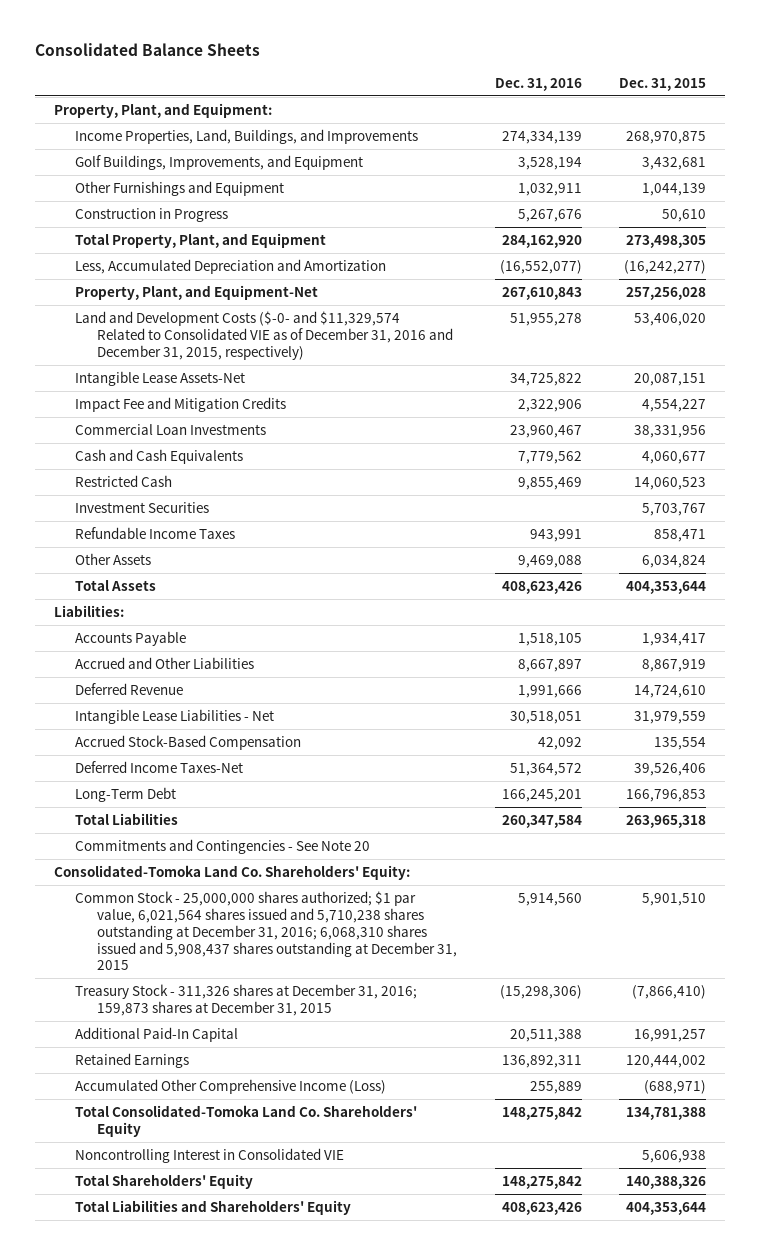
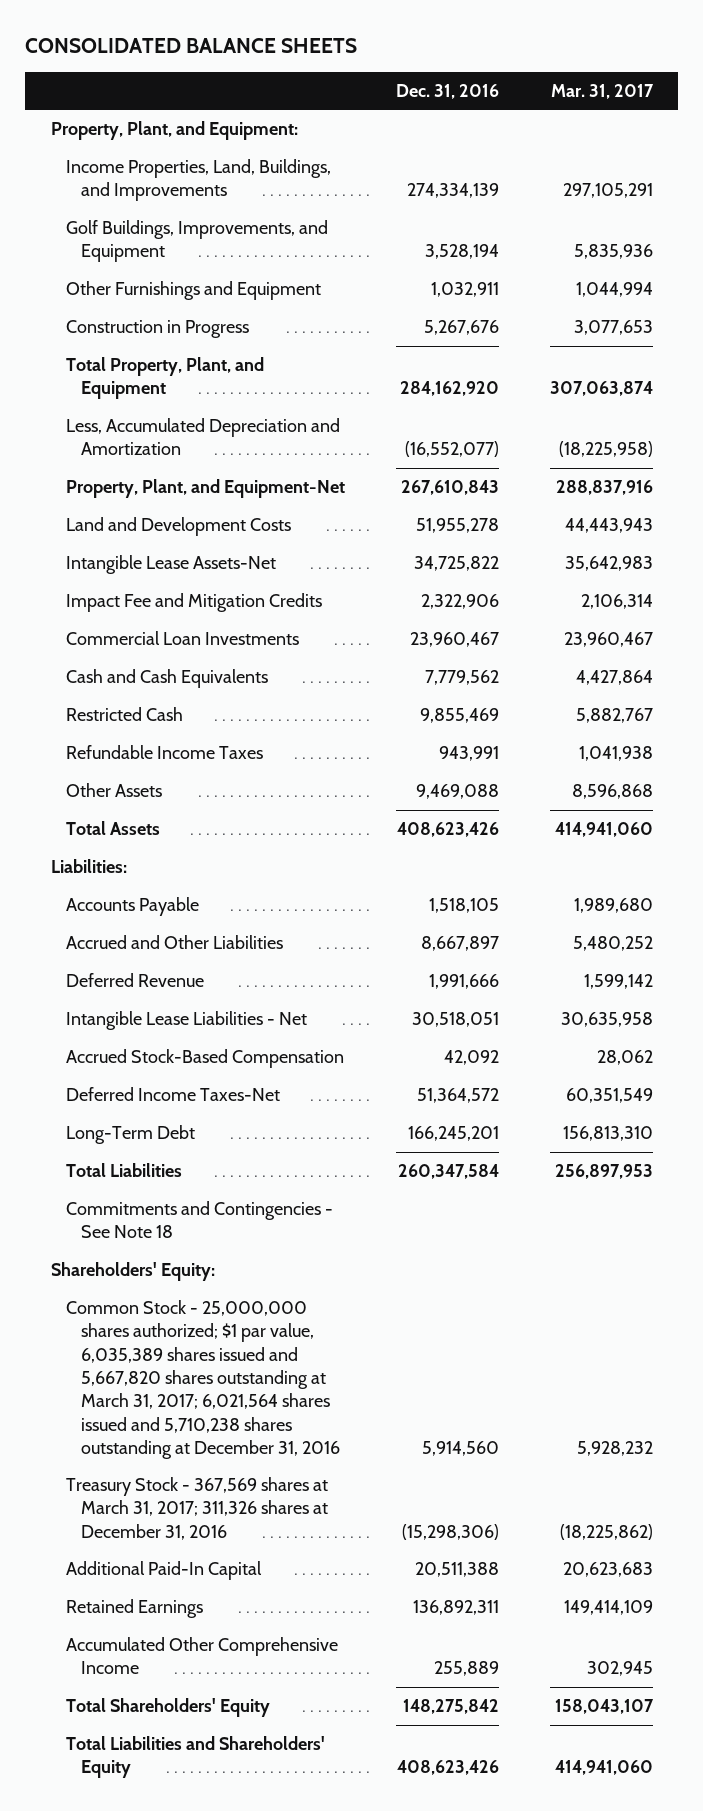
[35,43,261,57] Consolidated Balance Sheets -> [25,38,358,54] CONSOLIDATED BALANCE SHEETS
[619,77,707,91] Dec. 31, 2015 -> none
none -> [550,83,654,99] Mar. 31, 2017
[75,310,453,360] Land and Development Costs ($-0- and $11,329,574 Related to Consolidated VIE as of December 31, 2016 and December 31, 2015, respectively) -> [65,517,291,537] Land and Development Costs
[75,501,210,513] Investment Securities -> none
[54,864,411,880] Consolidated-Tomoka Land Co. Shareholders' Equity: -> none
[75,838,371,854] Commitments and Contingencies - See Note 20 -> [65,1201,333,1239] Commitments and Contingencies - See Note 18
none -> [50,1262,215,1282] Shareholders' Equity:
[75,890,457,971] Common Stock - 25,000,000 shares authorized; $1 par value, 6,021,564 shares issued and 5,710,238 shares outstanding at December 31, 2016; 6,068,310 shares issued and 5,908,437 shares outstanding at December 31, 2015 -> [65,1300,340,1460] Common Stock - 25,000,000 shares authorized; $1 par value, 6,035,389 shares issued and 5,667,820 shares outstanding at March 31, 2017; 6,021,564 shares issued and 5,710,238 shares outstanding at December 31, 2016
[75,983,418,1016] Treasury Stock - 311,326 shares at December 31, 2016; 159,873 shares at December 31, 2015 -> [65,1477,328,1540] Treasury Stock - 367,569 shares at March 31, 2017; 311,326 shares at December 31, 2016
[75,1104,418,1137] Total Consolidated-Tomoka Land Co. Shareholders' Equity -> none
[75,1147,345,1163] Noncontrolling Interest in Consolidated VIE -> none
[75,1078,387,1094] Accumulated Other Comprehensive Income (Loss) -> [65,1637,338,1675] Accumulated Other Comprehensive Income

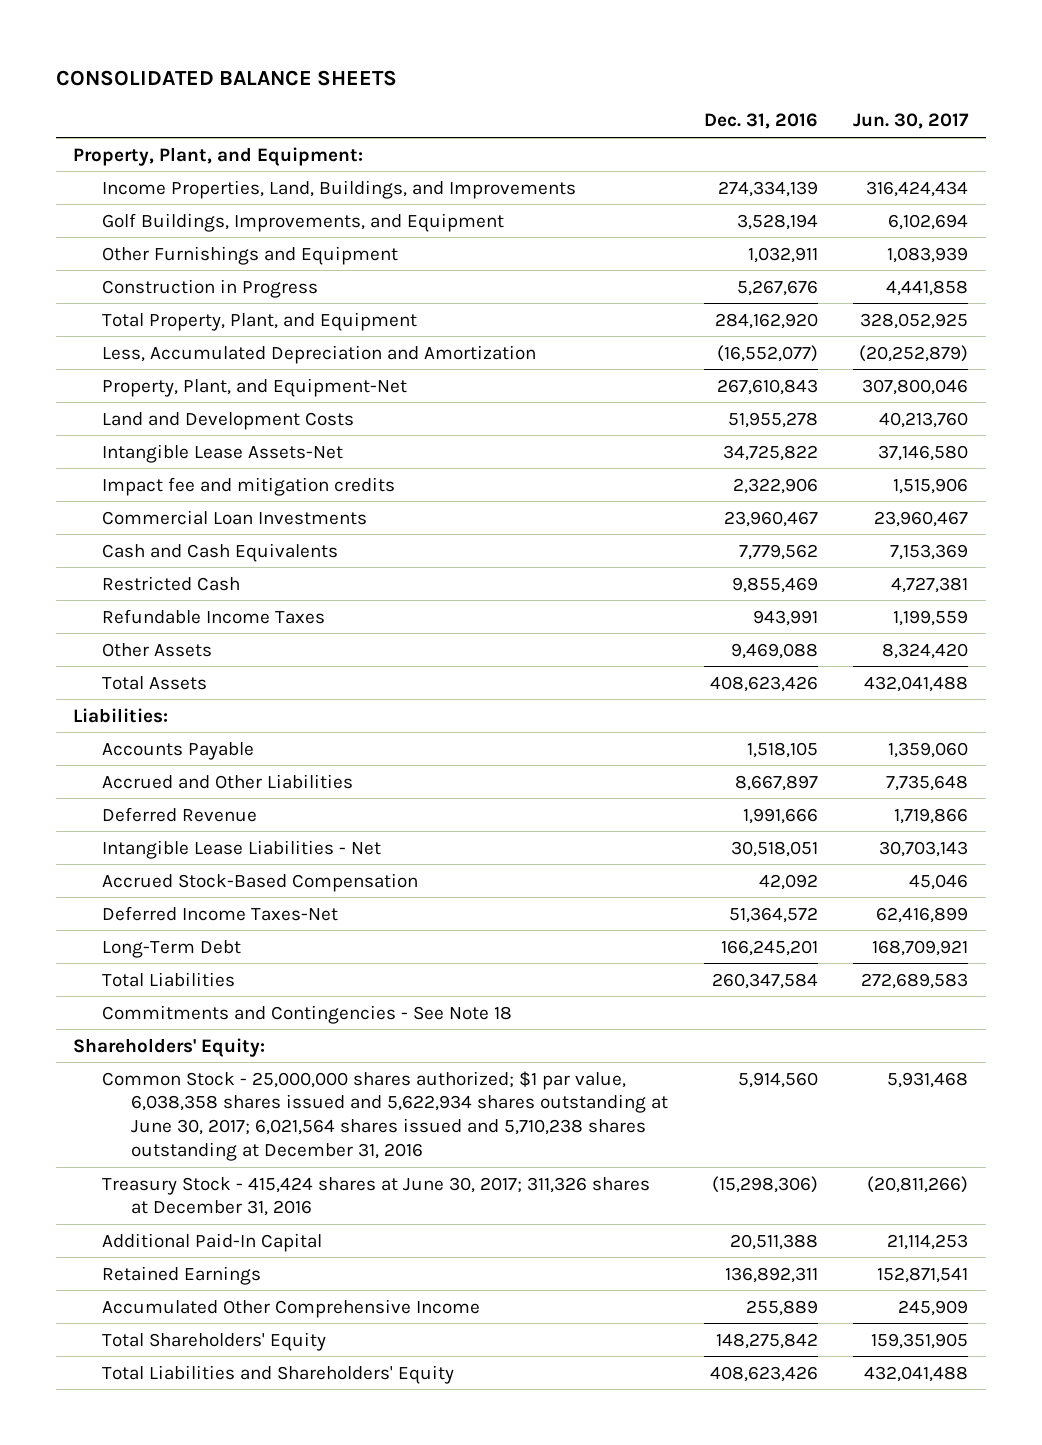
[550,83,654,99] Mar. 31, 2017 -> none
none -> [853,113,970,130] Jun. 30, 2017
[65,593,322,613] Impact Fee and Mitigation Credits -> [102,476,396,496] Impact fee and mitigation credits
[65,1300,340,1460] Common Stock - 25,000,000 shares authorized; $1 par value, 6,035,389 shares issued and 5,667,820 shares outstanding at March 31, 2017; 6,021,564 shares issued and 5,710,238 shares outstanding at December 31, 2016 -> [102,1070,669,1161] Common Stock - 25,000,000 shares authorized; $1 par value, 6,038,358 shares issued and 5,622,934 shares outstanding at June 30, 2017; 6,021,564 shares issued and 5,710,238 shares outstanding at December 31, 2016
[65,1477,328,1540] Treasury Stock - 367,569 shares at March 31, 2017; 311,326 shares at December 31, 2016 -> [102,1176,651,1217] Treasury Stock - 415,424 shares at June 30, 2017; 311,326 shares at December 31, 2016

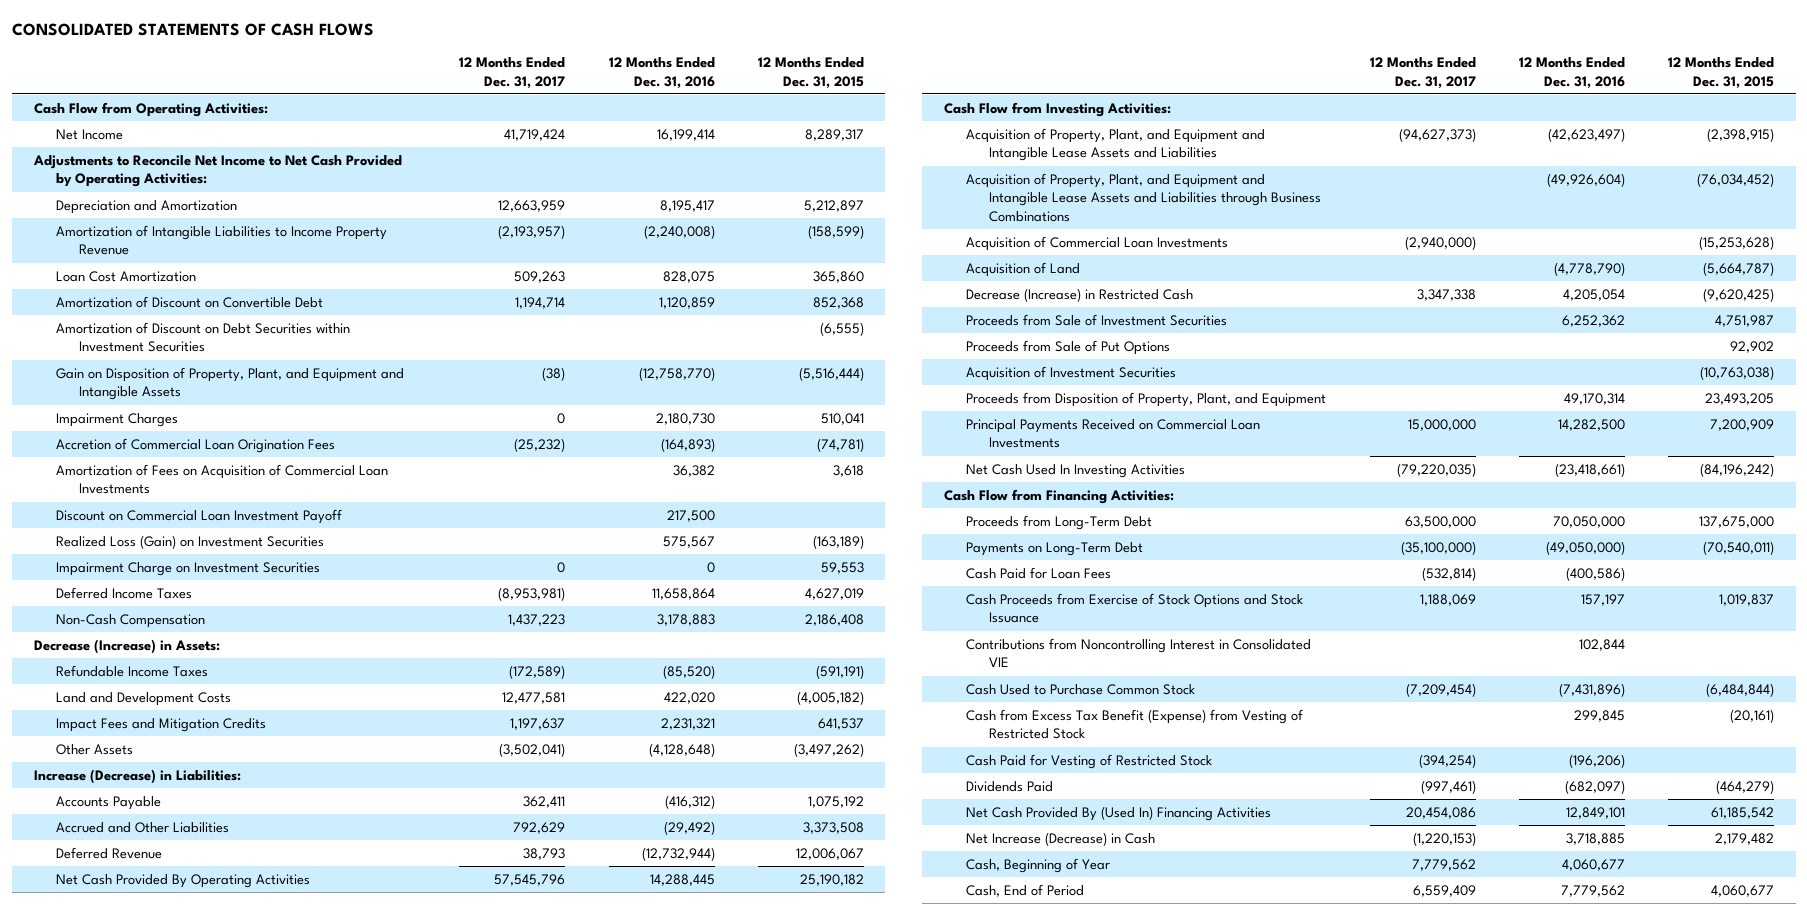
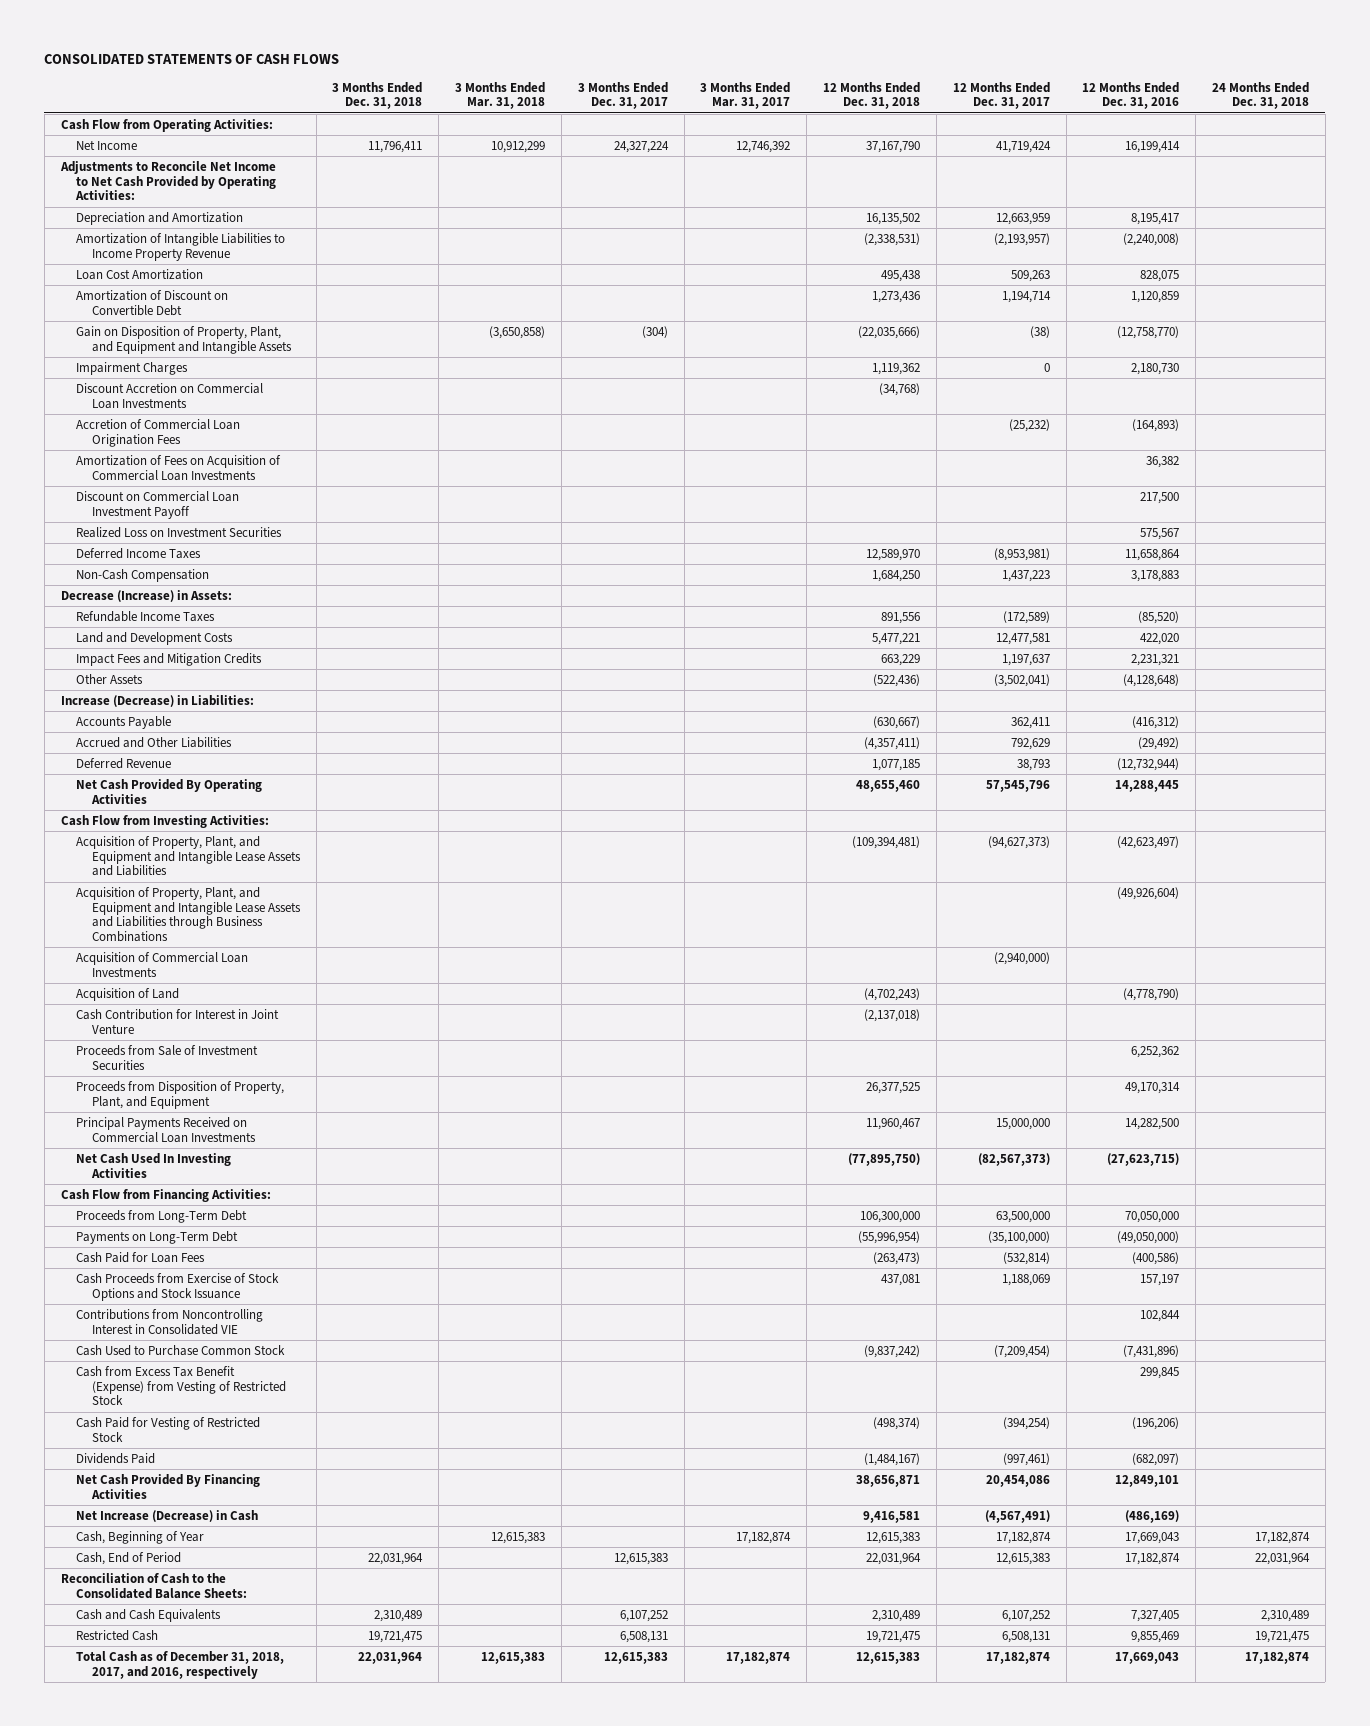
[757,56,864,89] 12 Months Ended Dec. 31, 2015 -> none
none -> [332,81,423,110] 3 Months Ended Dec. 31, 2018
none -> [455,81,546,110] 3 Months Ended Mar. 31, 2018
none -> [577,81,668,110] 3 Months Ended Dec. 31, 2017
none -> [700,81,791,110] 3 Months Ended Mar. 31, 2017
none -> [823,81,921,110] 12 Months Ended Dec. 31, 2018
none -> [1212,81,1310,110] 24 Months Ended Dec. 31, 2018
[56,321,351,353] Amortization of Discount on Debt Securities within Investment Securities -> none
none -> [76,382,264,409] Discount Accretion on Commercial Loan Investments
[56,561,321,576] Impairment Charge on Investment Securities -> none
[56,534,325,549] Realized Loss (Gain) on Investment Securities -> [76,526,283,538] Realized Loss on Investment Securities
[966,287,1194,302] Decrease (Increase) in Restricted Cash -> none
none -> [76,1008,280,1034] Cash Contribution for Interest in Joint Venture
[966,339,1171,355] Proceeds from Sale of Put Options -> none
[966,365,1177,381] Acquisition of Investment Securities -> none
[1396,462,1476,477] (79,220,035) -> [977,1152,1050,1166] (82,567,373)
[1554,462,1625,477] (23,418,661) -> [1107,1152,1180,1166] (27,623,715)
[966,805,1272,821] Net Cash Provided By (Used In) Financing Activities -> [76,1473,261,1499] Net Cash Provided By Financing Activities
[1412,831,1476,846] (1,220,153) -> [984,1509,1050,1523] (4,567,491)
[1565,832,1625,845] 3,718,885 -> [1125,1509,1180,1523] (486,169)
[1411,858,1476,871] 7,779,562 -> [995,1531,1051,1544] 17,182,874
[1561,858,1625,871] 4,060,677 -> [1125,1531,1180,1544] 17,669,043
[1412,884,1476,897] 6,559,409 -> [995,1552,1050,1565] 12,615,383
[1560,884,1625,897] 7,779,562 -> [1125,1552,1181,1565] 17,182,874
none -> [60,1572,248,1599] Reconciliation of Cash to the Consolidated Balance Sheets:
none -> [76,1608,222,1622] Cash and Cash Equivalents
none -> [76,1629,159,1641] Restricted Cash
none -> [76,1650,285,1679] Total Cash as of December 31, 2018, 2017, and 2016, respectively

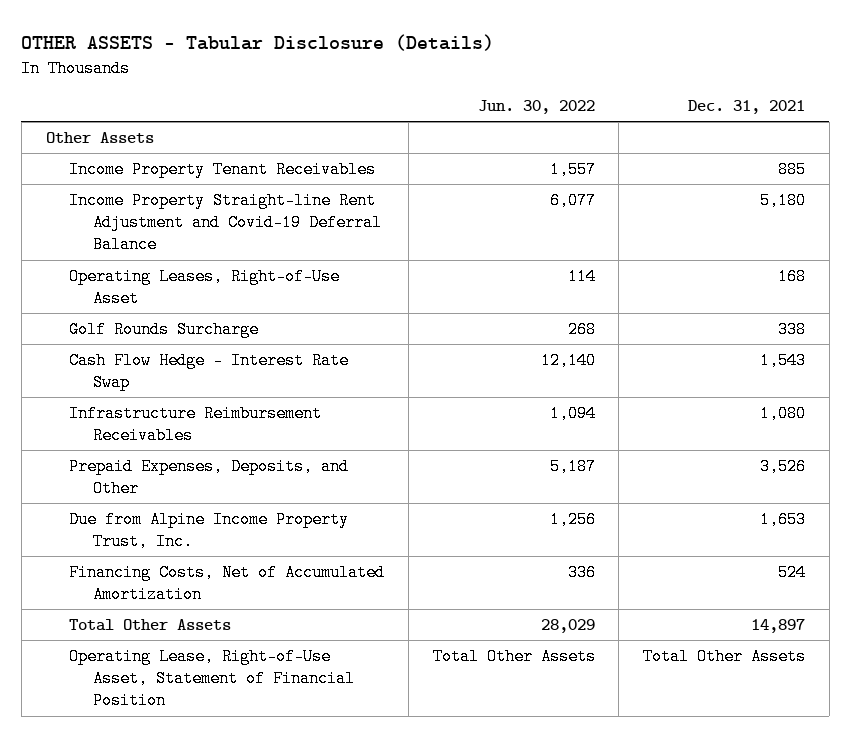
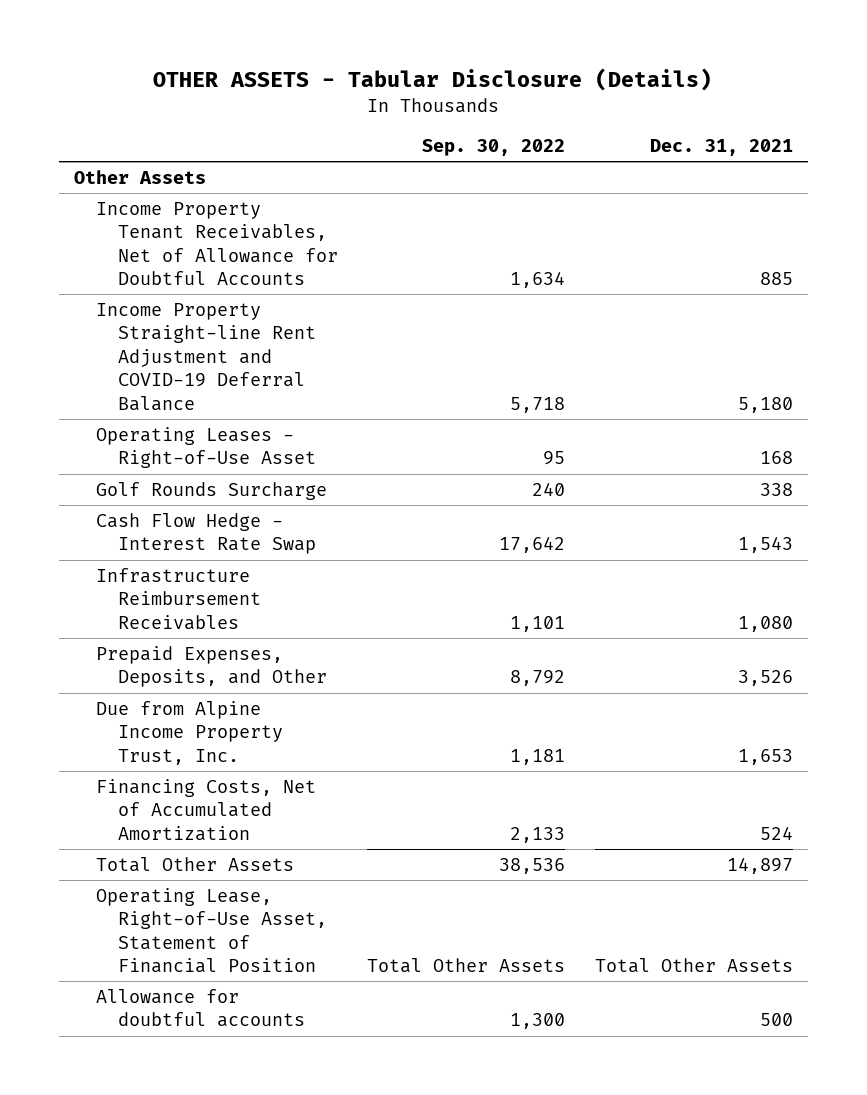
[477,100,595,115] Jun. 30, 2022 -> none
none -> [422,138,566,156] Sep. 30, 2022
[69,160,377,178] Income Property Tenant Receivables -> [95,202,338,286] Income Property Tenant Receivables, Net of Allowance for Doubtful Accounts
[69,191,382,254] Income Property Straight-line Rent Adjustment and Covid-19 Deferral Balance -> [95,303,316,411] Income Property Straight-line Rent Adjustment and COVID-19 Deferral Balance
[69,267,341,308] Operating Leases, Right-of-Use Asset -> [95,427,316,469] Operating Leases - Right-of-Use Asset
none -> [95,989,305,1028] Allowance for doubtful accounts

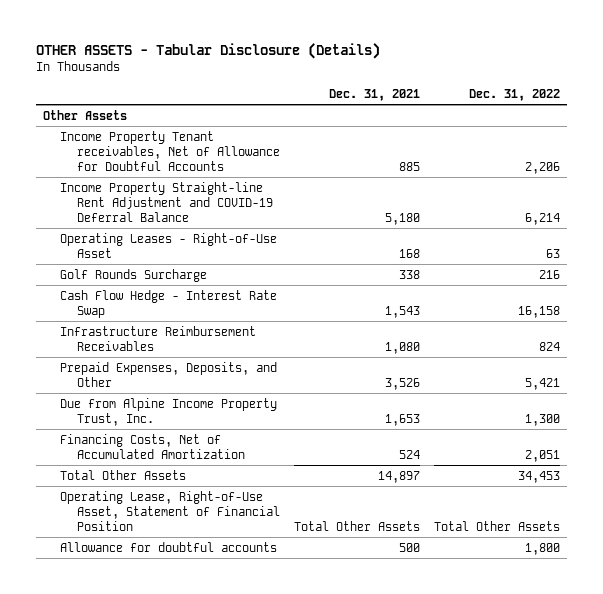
[422,138,566,156] Sep. 30, 2022 -> none
none -> [468,88,560,101] Dec. 31, 2022
[95,202,338,286] Income Property Tenant Receivables, Net of Allowance for Doubtful Accounts -> [60,130,281,171] Income Property Tenant receivables, Net of Allowance for Doubtful Accounts

